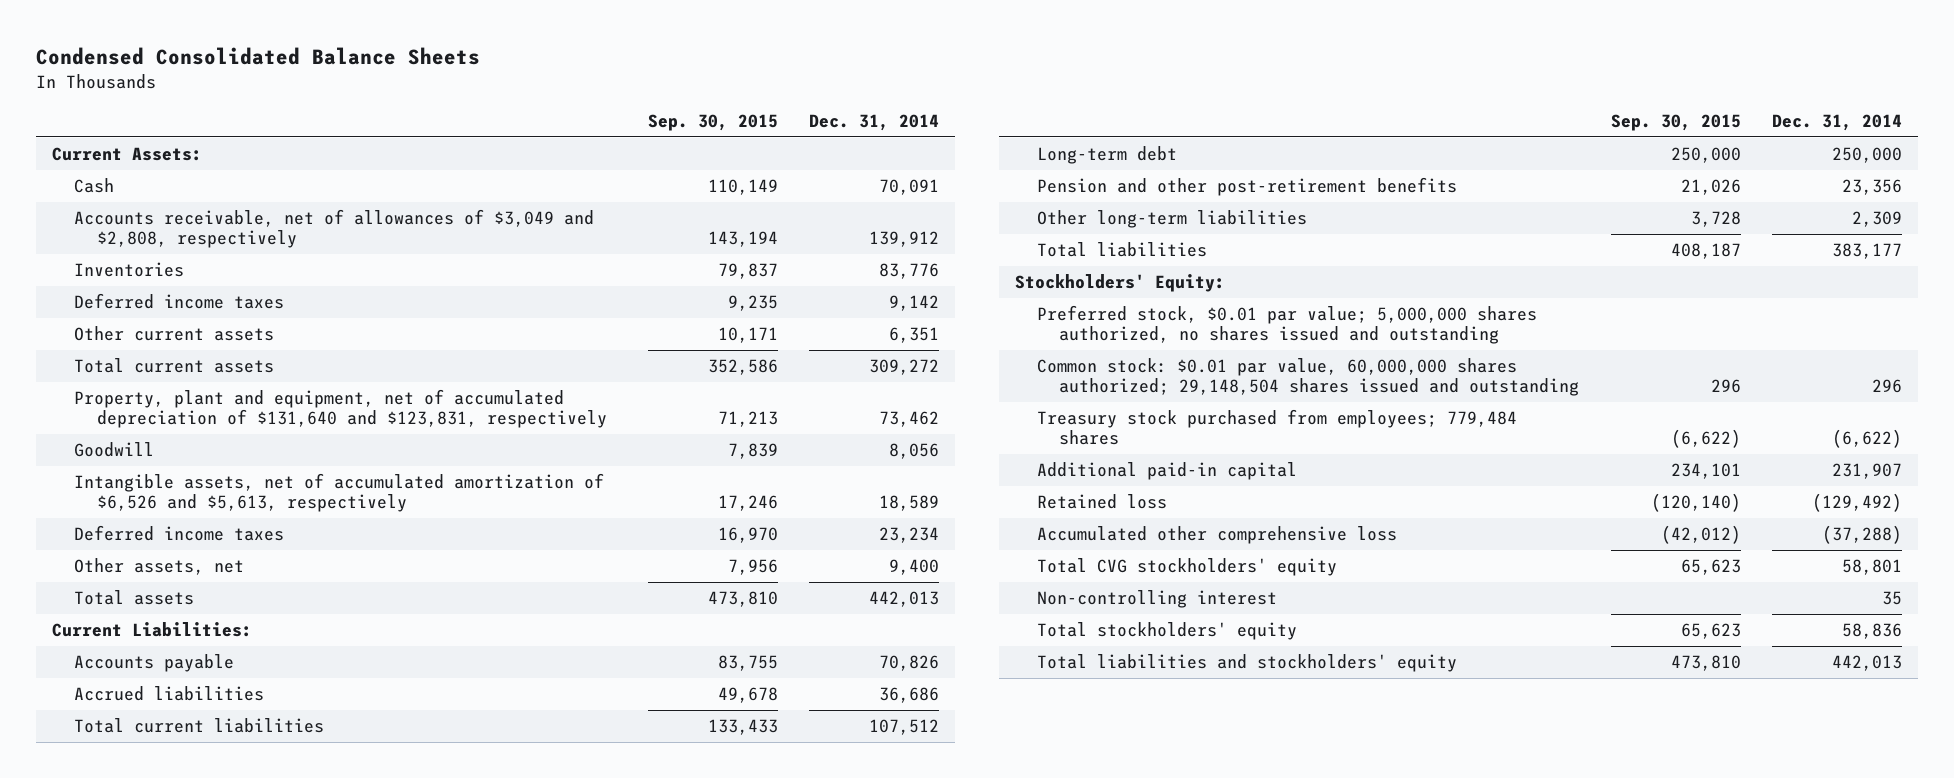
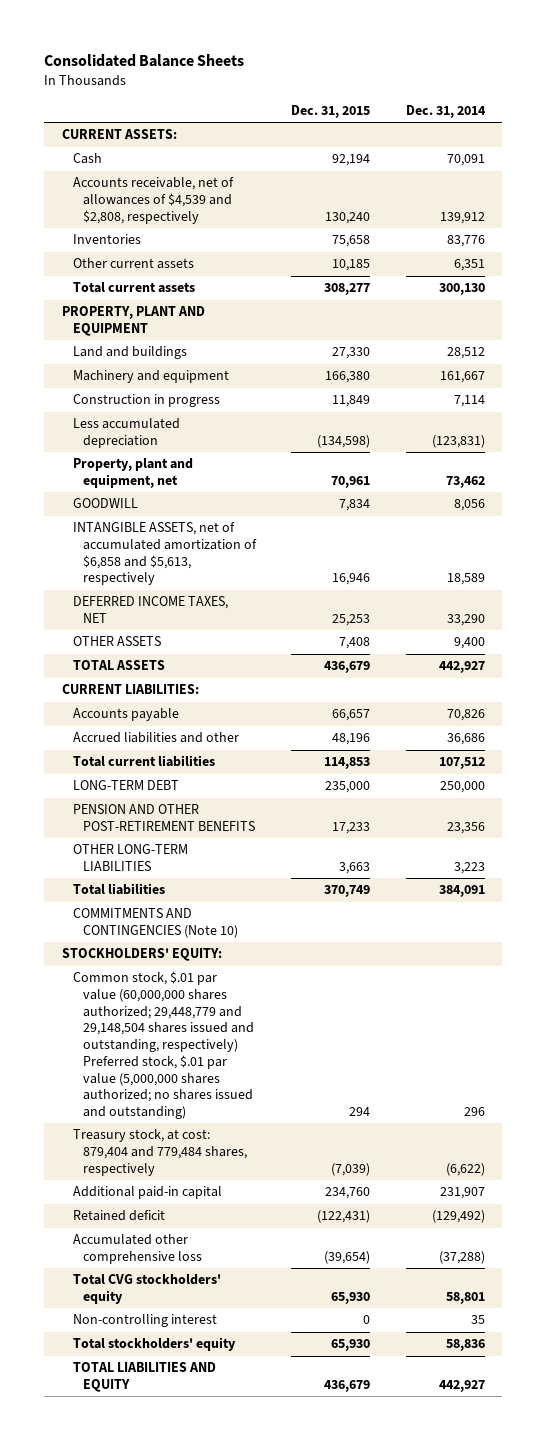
[36,46,481,65] Condensed Consolidated Balance Sheets -> [44,53,245,67] Consolidated Balance Sheets
[647,114,778,132] Sep. 30, 2015 -> none
none -> [291,104,371,118] Dec. 31, 2015
[52,146,203,161] Current Assets: -> [62,129,178,140] CURRENT ASSETS:
[74,208,595,249] Accounts receivable, net of allowances of $3,049 and $2,808, respectively -> [72,177,234,224] Accounts receivable, net of allowances of $4,539 and $2,808, respectively
[74,292,285,309] Deferred income taxes -> none
[869,358,940,375] 309,272 -> [438,283,485,296] 300,130
none -> [62,306,206,337] PROPERTY, PLANT AND EQUIPMENT
none -> [72,346,187,360] Land and buildings
none -> [72,370,229,384] Machinery and equipment
none -> [72,394,220,408] Construction in progress
none -> [72,418,180,449] Less accumulated depreciation
[74,388,607,429] Property, plant and equipment, net of accumulated depreciation of $131,640 and $123,831, respectively -> [72,458,193,489] Property, plant and equipment, net
[74,441,155,457] Goodwill -> [72,498,138,509] GOODWILL
[74,472,605,513] Intangible assets, net of accumulated amortization of $6,526 and $5,613, respectively -> [72,522,258,586] INTANGIBLE ASSETS, net of accumulated amortization of $6,858 and $5,613, respectively
[74,524,285,541] Deferred income taxes -> [72,596,228,624] DEFERRED INCOME TAXES, NET
[879,526,940,543] 23,234 -> [446,614,485,627] 33,290
[74,557,245,575] Other assets, net -> [72,636,161,647] OTHER ASSETS
[74,589,195,605] Total assets -> [72,660,165,671] TOTAL ASSETS
[869,590,940,607] 442,013 -> [438,661,485,674] 442,927
[52,621,253,637] Current Liabilities: -> [62,684,200,695] CURRENT LIABILITIES:
[74,685,265,701] Accrued liabilities -> [72,732,239,744] Accrued liabilities and other
[1036,304,1537,345] Preferred stock, $0.01 par value; 5,000,000 shares authorized, no shares issued and outstanding -> none
[1036,145,1177,164] Long-term debt -> [72,780,179,791] LONG-TERM DEBT
[1036,176,1457,196] Pension and other post-retirement benefits -> [72,804,256,832] PENSION AND OTHER POST-RETIREMENT BENEFITS
[1036,209,1307,228] Other long-term liabilities -> [72,844,188,872] OTHER LONG-TERM LIABILITIES
[1851,210,1902,227] 2,309 -> [453,862,485,875] 3,223
[1831,242,1902,259] 383,177 -> [438,885,485,898] 384,091
none -> [72,908,239,939] COMMITMENTS AND CONTINGENCIES (Note 10)
[1014,273,1225,292] Stockholders' Equity: -> [62,948,223,962] STOCKHOLDERS' EQUITY:
[1036,357,1580,397] Common stock: $0.01 par value, 60,000,000 shares authorized; 29,148,504 shares issued and outstanding -> [72,971,255,1119] Common stock, $.01 par value (60,000,000 shares authorized; 29,448,779 and 29,148,504 shares issued and outstanding, respectively) Preferred stock, $.01 par value (5,000,000 shares authorized; no shares issued and outstanding)
[1036,408,1517,446] Treasury stock purchased from employees; 779,484 shares -> [72,1129,248,1176] Treasury stock, at cost: 879,404 and 779,484 shares, respectively
[1036,493,1167,509] Retained loss -> [72,1210,165,1222] Retained deficit
[1036,653,1457,672] Total liabilities and stockholders' equity -> [72,1362,216,1393] TOTAL LIABILITIES AND EQUITY
[1831,654,1902,671] 442,013 -> [438,1380,485,1393] 442,927

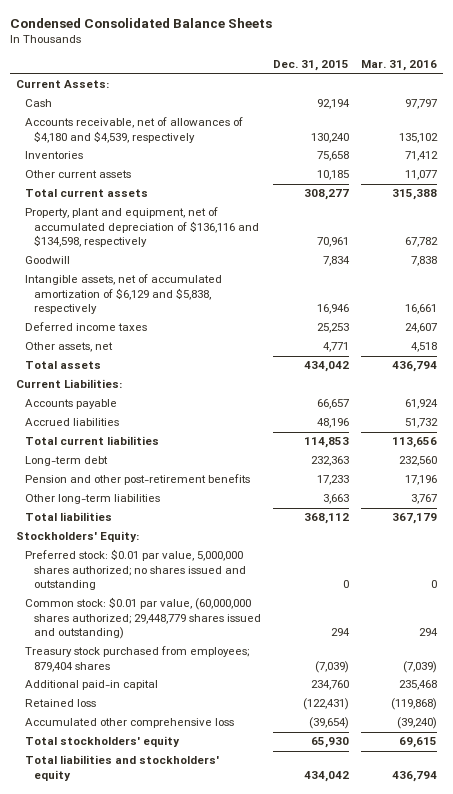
[44,53,245,67] Consolidated Balance Sheets -> [9,17,272,28] Condensed Consolidated Balance Sheets
[405,104,486,118] Dec. 31, 2014 -> none
none -> [361,60,438,72] Mar. 31, 2016
[62,129,178,140] CURRENT ASSETS: -> [15,80,109,89] Current Assets:
[72,177,234,224] Accounts receivable, net of allowances of $4,539 and $2,808, respectively -> [24,117,243,143] Accounts receivable, net of allowances of $4,180 and $4,539, respectively
[62,306,206,337] PROPERTY, PLANT AND EQUIPMENT -> none
[72,346,187,360] Land and buildings -> none
[72,370,229,384] Machinery and equipment -> none
[72,394,220,408] Construction in progress -> none
[72,418,180,449] Less accumulated depreciation -> none
[72,458,193,489] Property, plant and equipment, net -> [24,207,259,248] Property, plant and equipment, net of accumulated depreciation of $136,116 and $134,598, respectively
[72,498,138,509] GOODWILL -> [24,256,70,265] Goodwill
[72,522,258,586] INTANGIBLE ASSETS, net of accumulated amortization of $6,858 and $5,613, respectively -> [24,274,222,315] Intangible assets, net of accumulated amortization of $6,129 and $5,838, respectively
[72,596,228,624] DEFERRED INCOME TAXES, NET -> [24,322,147,332] Deferred income taxes
[72,636,161,647] OTHER ASSETS -> [24,342,113,353] Other assets, net
[339,637,371,650] 7,408 -> [323,342,350,353] 4,771
[72,660,165,671] TOTAL ASSETS -> [24,361,101,370] Total assets
[324,661,371,674] 436,679 -> [304,361,350,373] 434,042
[62,684,200,695] CURRENT LIABILITIES: -> [15,379,122,389] Current Liabilities:
[72,732,239,744] Accrued liabilities and other -> [24,418,119,427] Accrued liabilities
[72,908,239,939] COMMITMENTS AND CONTINGENCIES (Note 10) -> none
[72,780,179,791] LONG-TERM DEBT -> [24,456,108,467] Long-term debt
[325,781,371,794] 235,000 -> [311,456,350,467] 232,363
[72,804,256,832] PENSION AND OTHER POST-RETIREMENT BENEFITS -> [24,474,250,486] Pension and other post-retirement benefits
[72,844,188,872] OTHER LONG-TERM LIABILITIES -> [24,494,160,505] Other long-term liabilities
[324,885,371,898] 370,749 -> [304,513,350,525] 368,112
[62,948,223,962] STOCKHOLDERS' EQUITY: -> [15,531,139,543] Stockholders' Equity:
none -> [24,549,246,591] Preferred stock: $0.01 par value, 5,000,000 shares authorized; no shares issued and outstanding
[72,971,255,1119] Common stock, $.01 par value (60,000,000 shares authorized; 29,448,779 and 29,148,504 shares issued and outstanding, respectively) Preferred stock, $.01 par value (5,000,000 shares authorized; no shares issued and outstanding) -> [24,597,261,640] Common stock: $0.01 par value, (60,000,000 shares authorized; 29,448,779 shares issued and outstanding)
[72,1129,248,1176] Treasury stock, at cost: 879,404 and 779,484 shares, respectively -> [24,646,249,672] Treasury stock purchased from employees; 879,404 shares
[72,1210,165,1222] Retained deficit -> [24,699,96,708] Retained loss
[72,1274,221,1305] Total CVG stockholders' equity -> none
[72,1314,217,1328] Non-controlling interest -> none
[72,1362,216,1393] TOTAL LIABILITIES AND EQUITY -> [24,755,219,781] Total liabilities and stockholders' equity
[324,1380,371,1393] 436,679 -> [304,770,350,782] 434,042

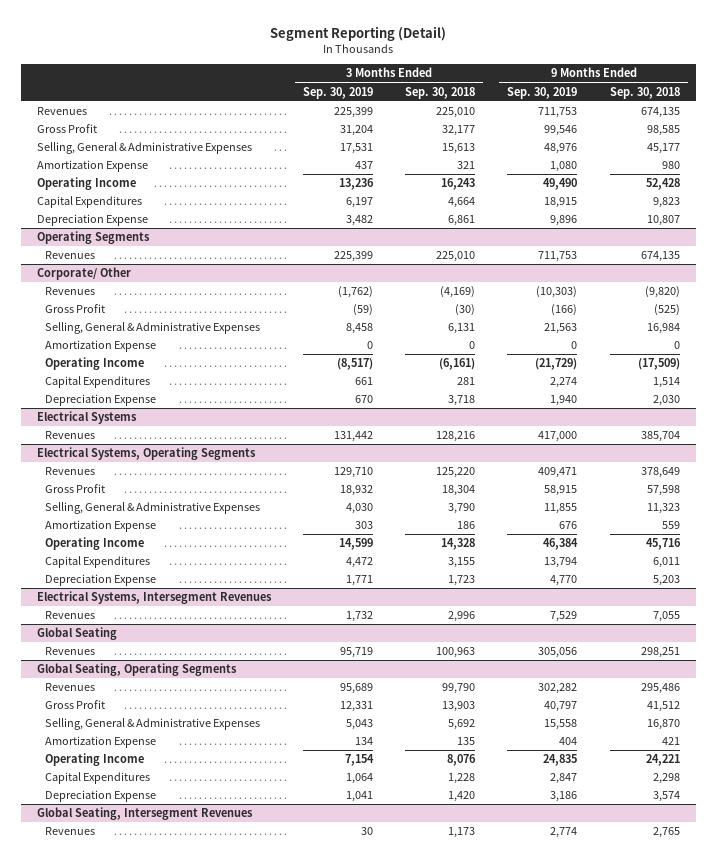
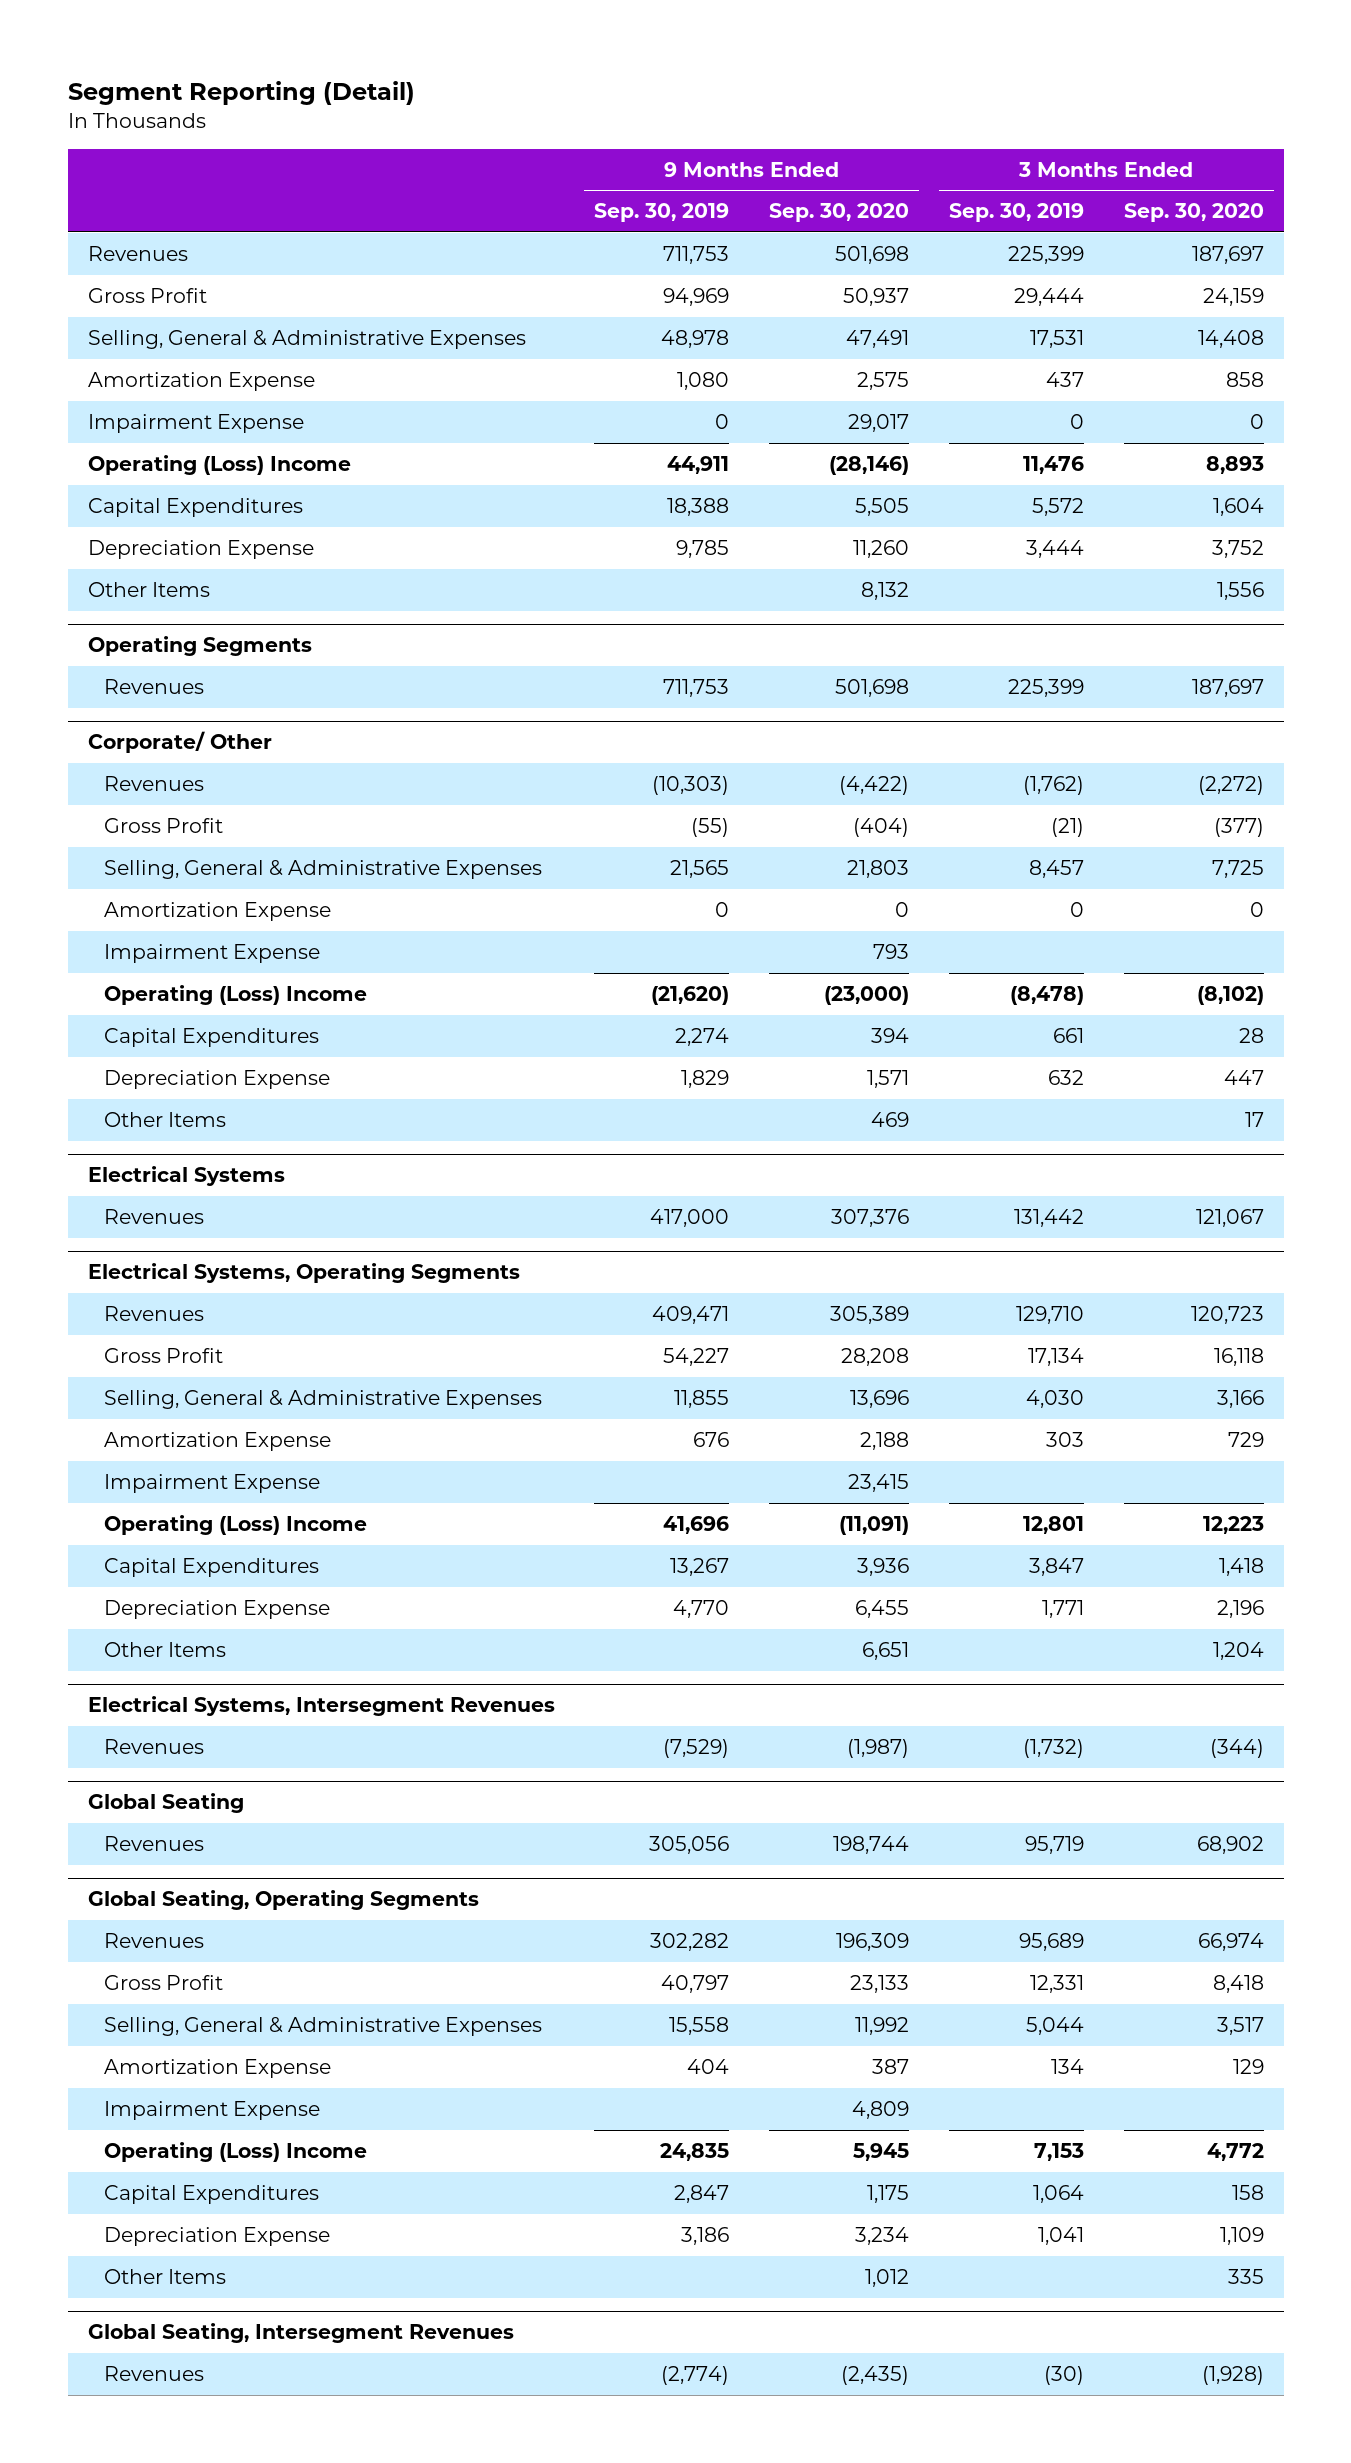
[405,86,476,99] Sep. 30, 2018 -> none
[609,86,680,99] Sep. 30, 2018 -> none
none -> [769,203,910,223] Sep. 30, 2020
none -> [1123,203,1264,223] Sep. 30, 2020
[340,125,374,137] 31,204 -> [1013,288,1084,307] 29,444
[544,125,578,137] 99,546 -> [663,288,730,307] 94,969
[544,143,578,155] 48,976 -> [661,330,730,349] 48,978
none -> [87,414,304,434] Impairment Expense
[36,177,136,191] Operating Income -> [87,455,351,476] Operating (Loss) Income
[339,178,375,191] 13,236 -> [1022,456,1084,475] 11,476
[543,178,578,191] 49,490 -> [667,456,730,475] 44,911
[346,197,374,209] 6,197 -> [1031,498,1084,517] 5,572
[544,197,578,209] 18,915 -> [667,498,730,517] 18,388
[346,215,374,227] 3,482 -> [1025,540,1084,559] 3,444
[550,215,578,227] 9,896 -> [676,540,730,559] 9,785
none -> [87,582,210,598] Other Items
[353,304,374,317] (59) -> [1050,818,1084,838] (21)
[551,304,578,317] (166) -> [691,818,730,838] (55)
[346,323,374,335] 8,458 -> [1028,860,1084,879] 8,457
[544,323,578,335] 21,563 -> [670,860,730,879] 21,565
none -> [104,944,321,964] Impairment Expense
[45,357,145,371] Operating Income -> [104,985,368,1006] Operating (Loss) Income
[337,358,374,371] (8,517) -> [1009,986,1084,1006] (8,478)
[535,358,578,371] (21,729) -> [651,986,730,1006] (21,620)
[355,395,374,404] 670 -> [1047,1070,1084,1086] 632
[550,395,578,407] 1,940 -> [681,1070,730,1089] 1,829
none -> [104,1112,227,1128] Other Items
[340,485,374,497] 18,932 -> [1027,1348,1084,1367] 17,134
[544,485,578,497] 58,915 -> [663,1348,730,1367] 54,227
none -> [104,1474,321,1494] Impairment Expense
[45,537,145,551] Operating Income -> [104,1515,368,1536] Operating (Loss) Income
[339,538,374,551] 14,599 -> [1022,1516,1084,1535] 12,801
[543,538,579,551] 46,384 -> [663,1516,730,1535] 41,696
[346,557,374,569] 4,472 -> [1028,1558,1084,1577] 3,847
[544,557,578,569] 13,794 -> [670,1558,730,1577] 13,267
none -> [104,1642,227,1658] Other Items
[346,611,374,623] 1,732 -> [1022,1739,1084,1759] (1,732)
[550,611,578,623] 7,529 -> [663,1739,730,1759] (7,529)
[346,719,374,731] 5,043 -> [1025,2017,1084,2036] 5,044
none -> [104,2101,321,2121] Impairment Expense
[45,753,145,767] Operating Income -> [104,2142,368,2163] Operating (Loss) Income
[345,754,375,767] 7,154 -> [1033,2143,1084,2162] 7,153
none -> [104,2269,227,2285] Other Items
[361,827,374,836] 30 -> [1043,2366,1084,2386] (30)
[550,827,578,839] 2,774 -> [661,2366,730,2386] (2,774)

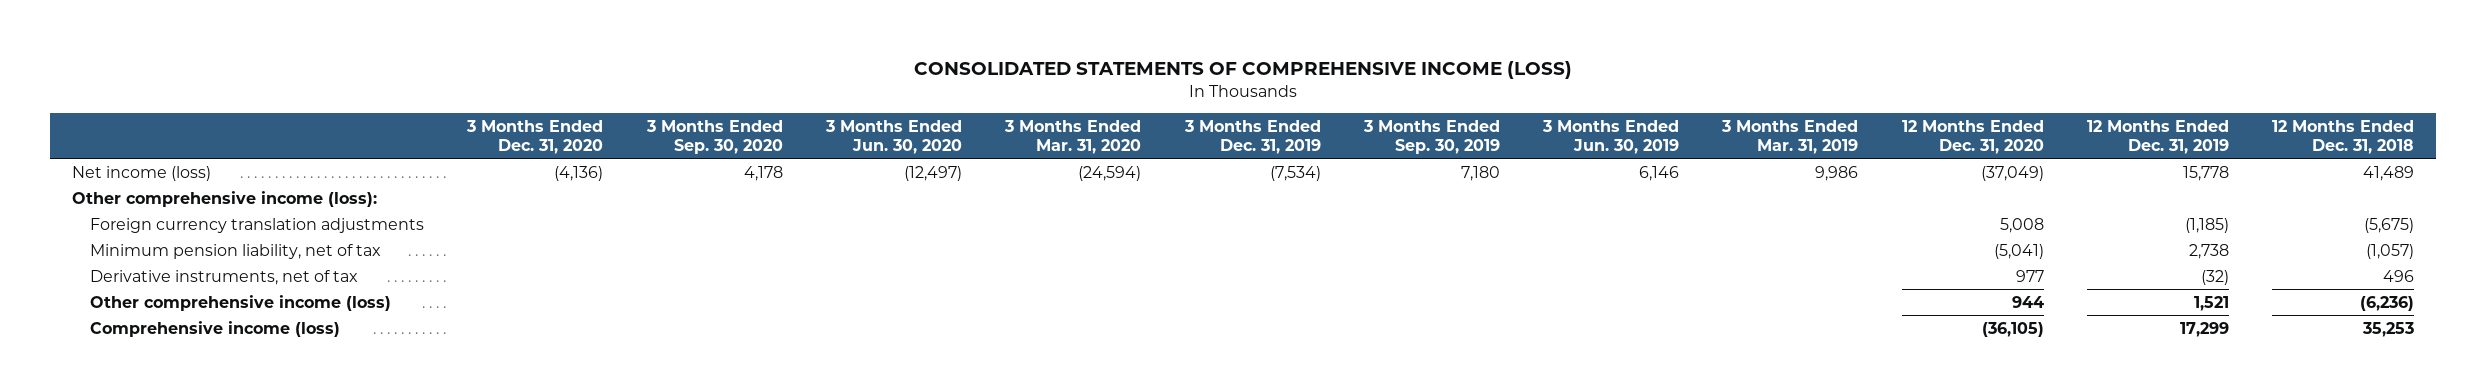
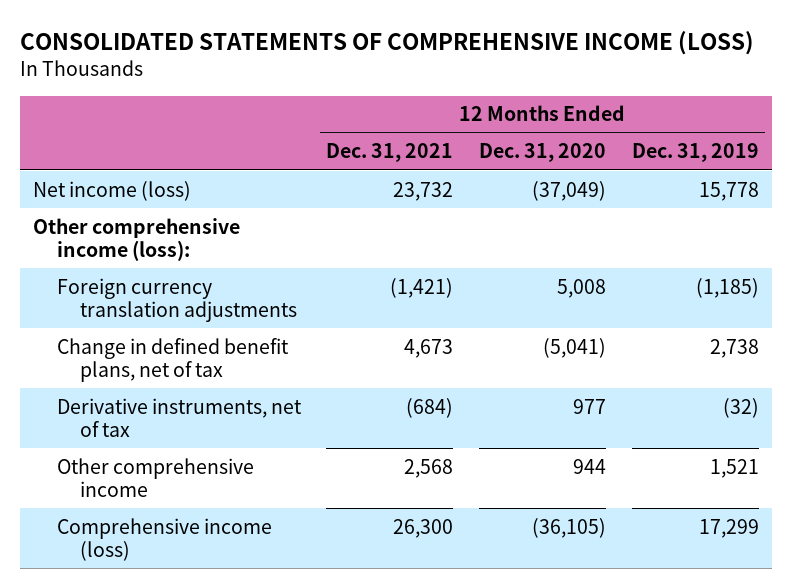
[466,119,604,154] 3 Months Ended Dec. 31, 2020 -> none
[645,119,783,154] 3 Months Ended Sep. 30, 2020 -> none
[824,119,962,154] 3 Months Ended Jun. 30, 2020 -> none
[1004,119,1142,154] 3 Months Ended Mar. 31, 2020 -> none
[1183,119,1321,154] 3 Months Ended Dec. 31, 2019 -> none
[1362,119,1500,154] 3 Months Ended Sep. 30, 2019 -> none
[1542,119,1680,154] 3 Months Ended Jun. 30, 2019 -> none
[1721,119,1859,154] 3 Months Ended Mar. 31, 2019 -> none
[2272,119,2415,154] 12 Months Ended Dec. 31, 2018 -> none
none -> [326,143,454,163] Dec. 31, 2021
[90,243,382,259] Minimum pension liability, net of tax -> [56,337,289,382] Change in defined benefit plans, net of tax
[90,294,392,311] Other comprehensive income (loss) -> [56,457,254,497] Other comprehensive income

